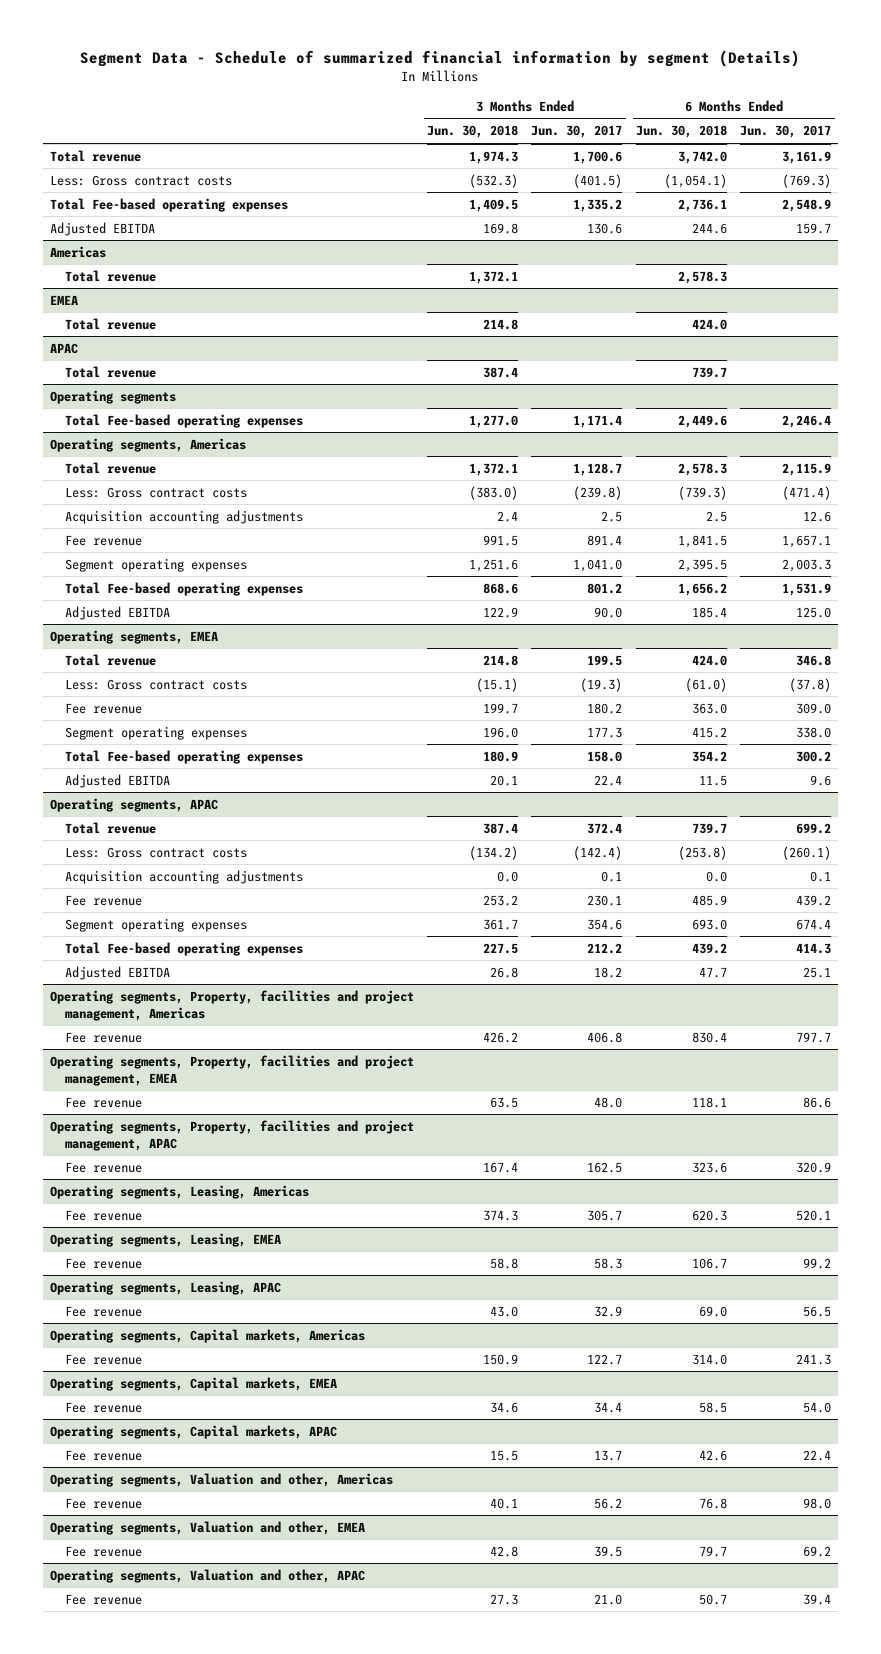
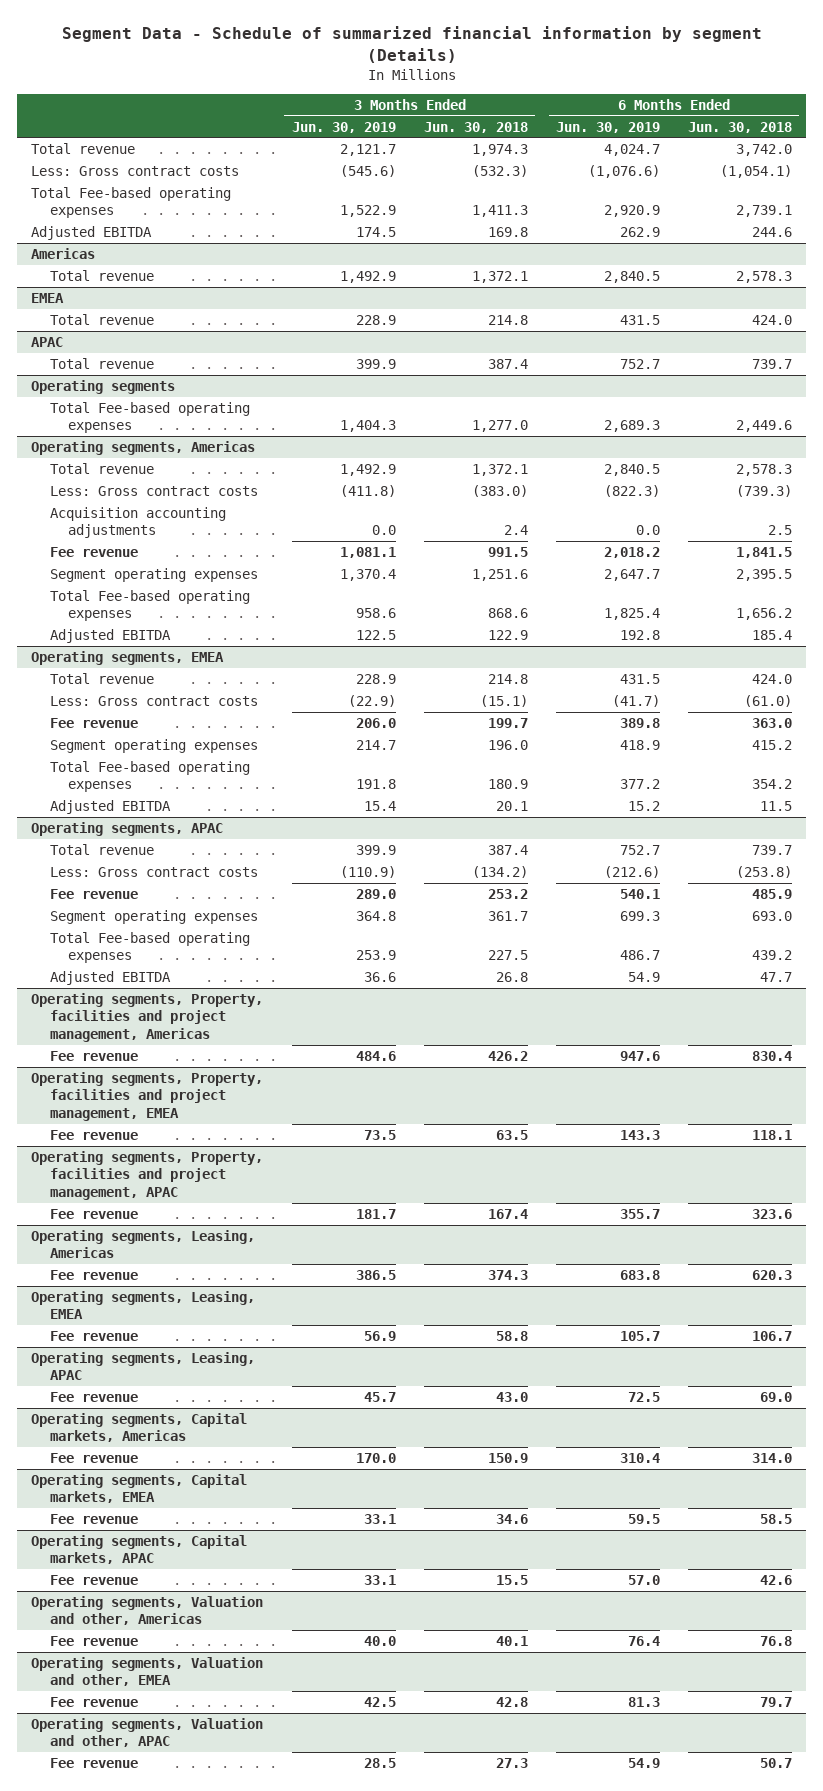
[531,125,623,139] Jun. 30, 2017 -> none
[740,125,832,139] Jun. 30, 2017 -> none
none -> [291,121,396,133] Jun. 30, 2019
none -> [555,121,660,133] Jun. 30, 2019
[468,198,518,212] 1,409.5 -> [471,205,528,218] 1,411.3
[677,198,727,212] 2,736.1 -> [735,205,792,218] 2,739.1
[64,869,303,884] Acquisition accounting adjustments -> none

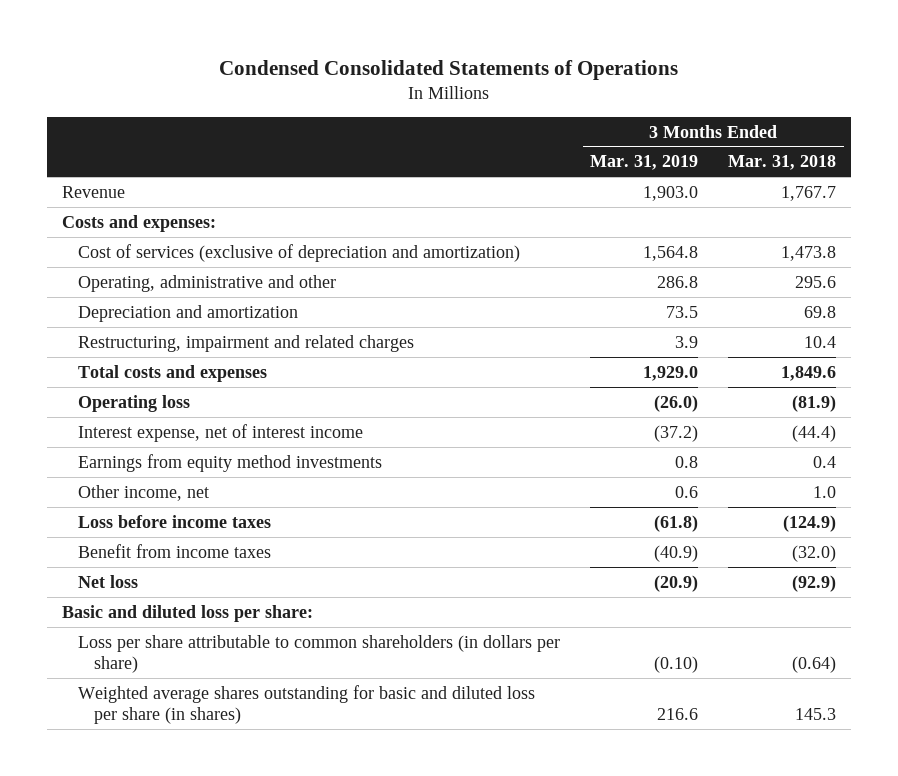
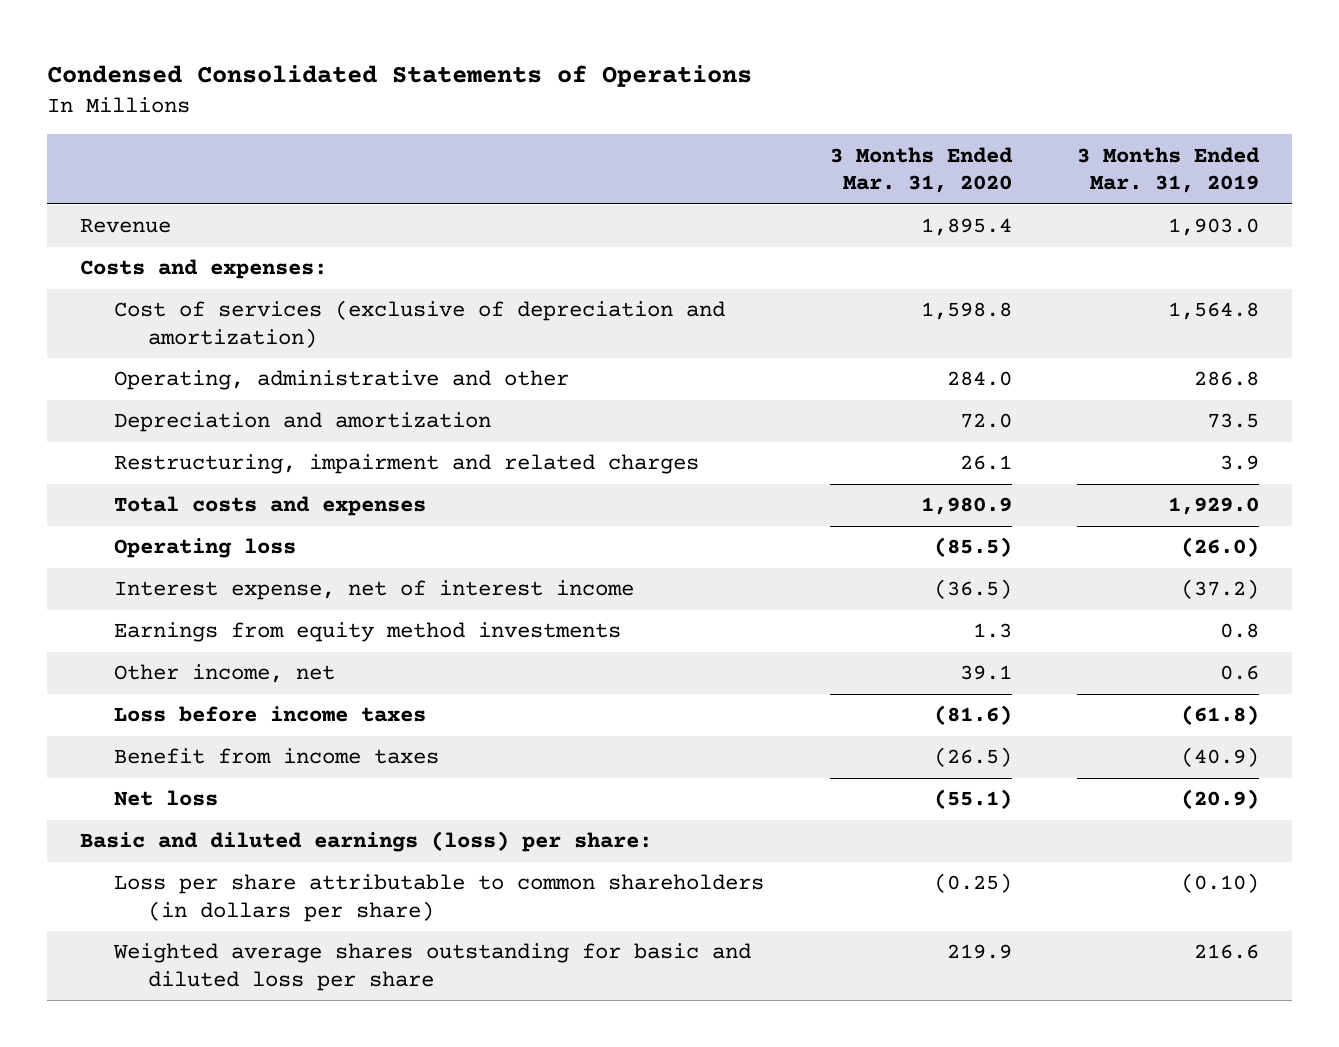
[728,155,837,171] Mar. 31, 2018 -> none
none -> [829,146,1013,194] 3 Months Ended Mar. 31, 2020
[61,604,313,622] Basic and diluted loss per share: -> [80,831,653,853] Basic and diluted earnings (loss) per share:
[77,684,535,725] Weighted average shares outstanding for basic and diluted loss per share (in shares) -> [113,943,752,991] Weighted average shares outstanding for basic and diluted loss per share

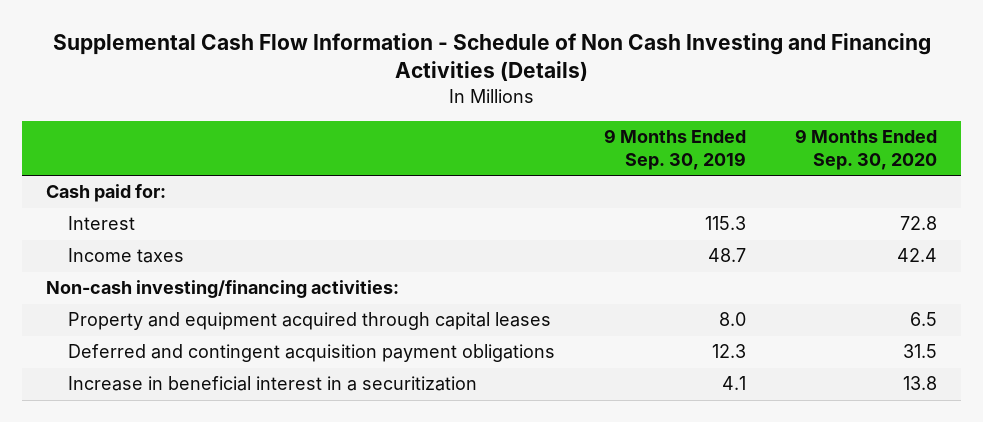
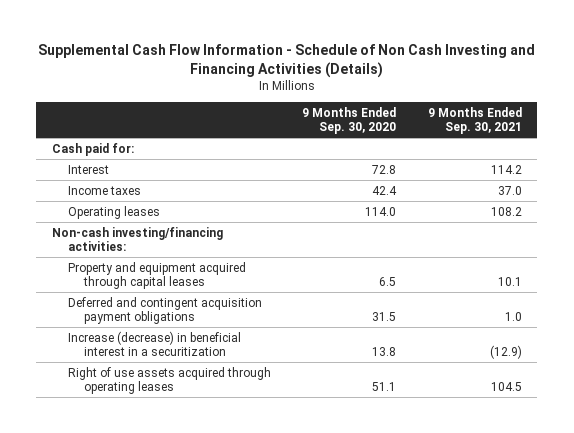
[604,129,747,171] 9 Months Ended Sep. 30, 2019 -> none
none -> [427,107,522,135] 9 Months Ended Sep. 30, 2021
none -> [67,205,160,219] Operating leases
[68,376,478,392] Increase in beneficial interest in a securitization -> [67,330,241,356] Increase (decrease) in beneficial interest in a securitization
none -> [67,366,271,394] Right of use assets acquired through operating leases

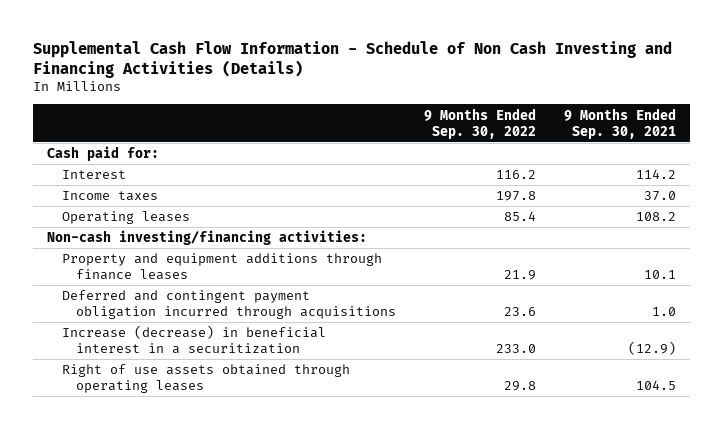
[302,107,397,135] 9 Months Ended Sep. 30, 2020 -> none
none -> [423,107,536,139] 9 Months Ended Sep. 30, 2022
[67,261,246,289] Property and equipment acquired through capital leases -> [61,253,382,281] Property and equipment additions through finance leases
[67,296,262,324] Deferred and contingent acquisition payment obligations -> [61,290,397,320] Deferred and contingent payment obligation incurred through acquisitions
[67,366,271,394] Right of use assets acquired through operating leases -> [61,364,350,394] Right of use assets obtained through operating leases

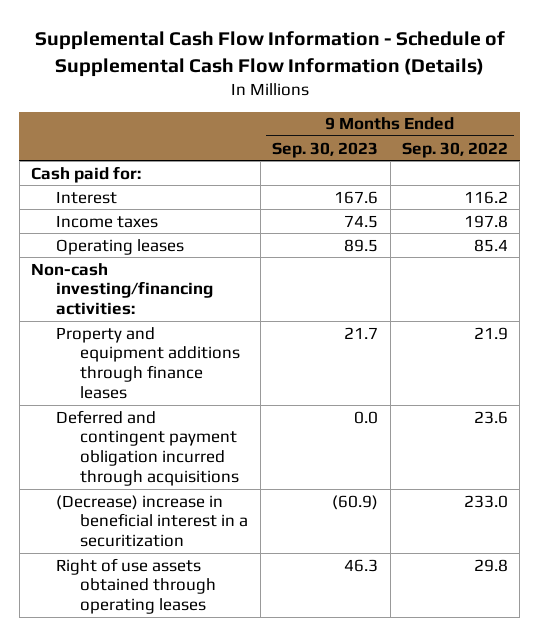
[33,40,673,78] Supplemental Cash Flow Information - Schedule of Non Cash Investing and Financing Activities (Details) -> [34,31,505,77] Supplemental Cash Flow Information - Schedule of Supplemental Cash Flow Information (Details)
[563,107,676,139] 9 Months Ended Sep. 30, 2021 -> none
none -> [272,141,379,158] Sep. 30, 2023
[61,325,326,355] Increase (decrease) in beneficial interest in a securitization -> [55,494,249,548] (Decrease) increase in beneficial interest in a securitization

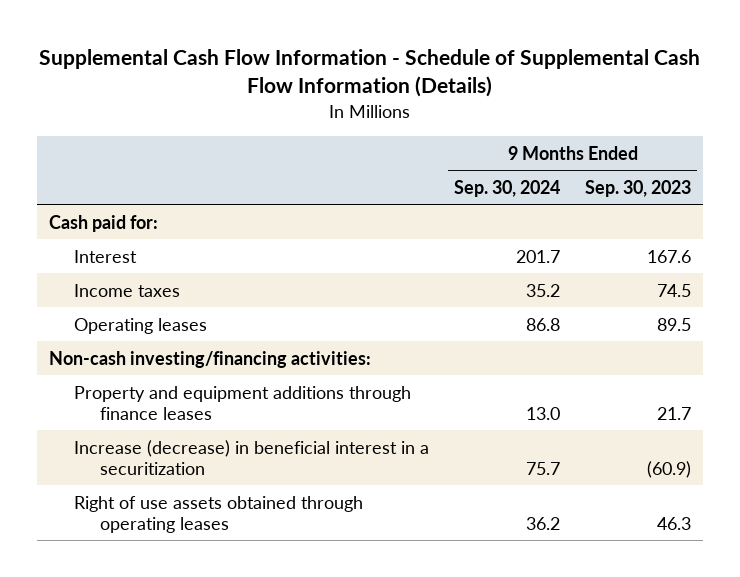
[402,141,509,158] Sep. 30, 2022 -> none
none -> [454,179,561,197] Sep. 30, 2024
[55,409,240,487] Deferred and contingent payment obligation incurred through acquisitions -> none
[55,494,249,548] (Decrease) increase in beneficial interest in a securitization -> [74,439,430,475] Increase (decrease) in beneficial interest in a securitization

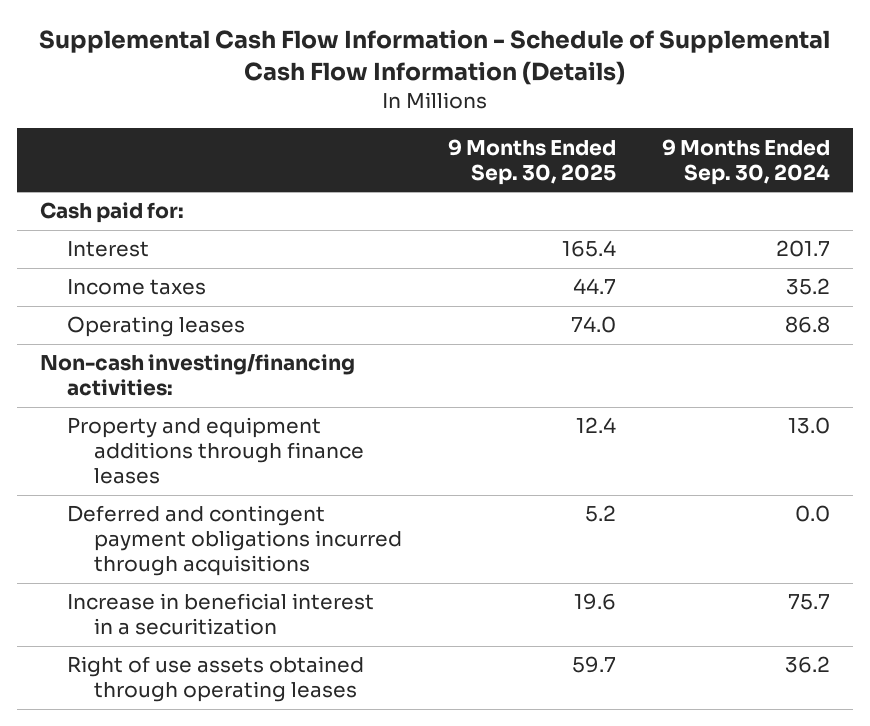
[585,179,692,197] Sep. 30, 2023 -> none
none -> [448,138,617,185] 9 Months Ended Sep. 30, 2025
none -> [66,505,403,577] Deferred and contingent payment obligations incurred through acquisitions
[74,439,430,475] Increase (decrease) in beneficial interest in a securitization -> [66,593,374,636] Increase in beneficial interest in a securitization

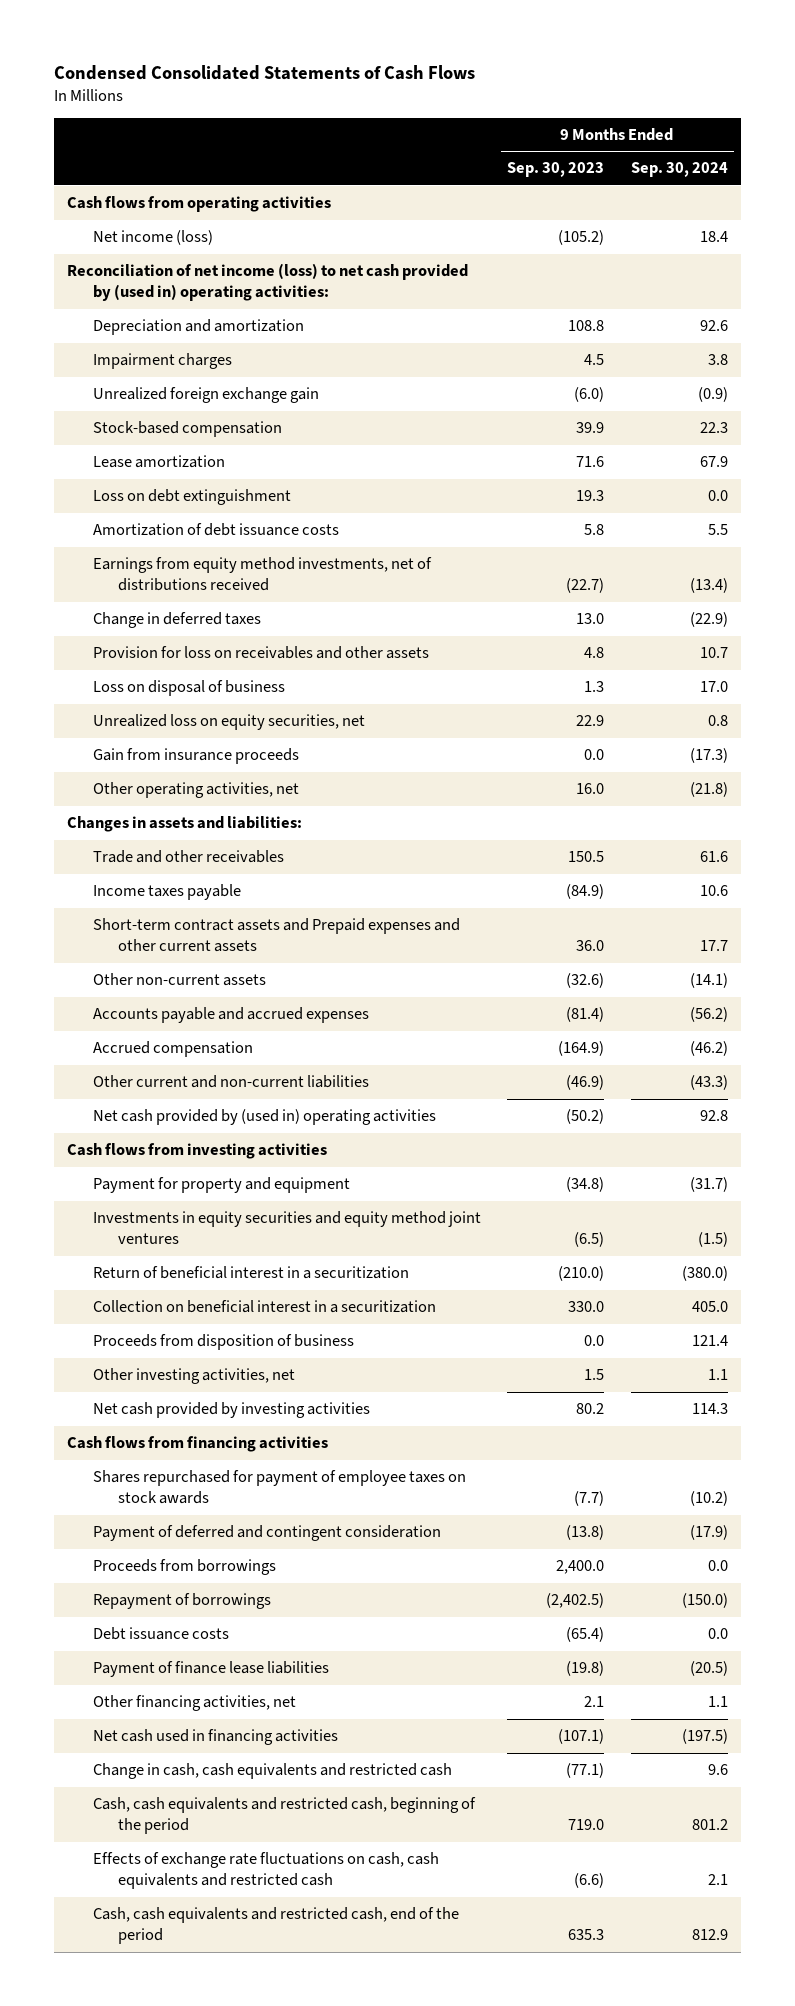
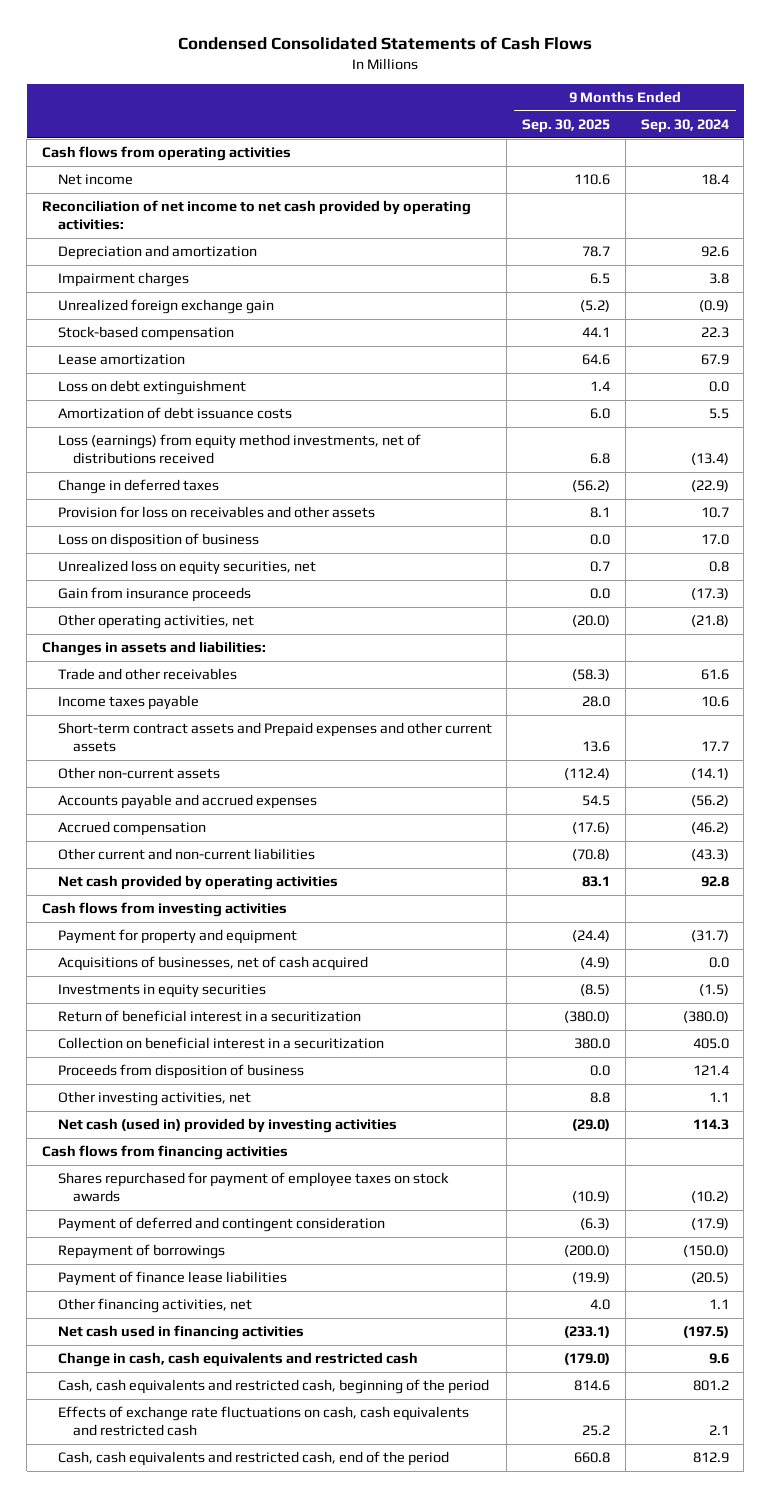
[507,162,605,178] Sep. 30, 2023 -> none
none -> [522,118,611,133] Sep. 30, 2025
[92,230,213,246] Net income (loss) -> [57,174,133,186] Net income
[67,263,469,302] Reconciliation of net income (loss) to net cash provided by (used in) operating activities: -> [41,200,471,231] Reconciliation of net income to net cash provided by operating activities:
[92,557,432,592] Earnings from equity method investments, net of distributions received -> [57,434,421,465] Loss (earnings) from equity method investments, net of distributions received
[92,680,285,697] Loss on disposal of business -> [57,533,259,549] Loss on disposition of business
[92,1109,436,1126] Net cash provided by (used in) operating activities -> [57,875,338,891] Net cash provided by operating activities
none -> [57,956,368,972] Acquisitions of businesses, net of cash acquired
[92,1211,481,1245] Investments in equity securities and equity method joint ventures -> [57,984,266,999] Investments in equity securities
[92,1402,370,1419] Net cash provided by investing activities -> [57,1118,397,1134] Net cash (used in) provided by investing activities
[92,1559,276,1576] Proceeds from borrowings -> none
[92,1627,229,1641] Debt issuance costs -> none

